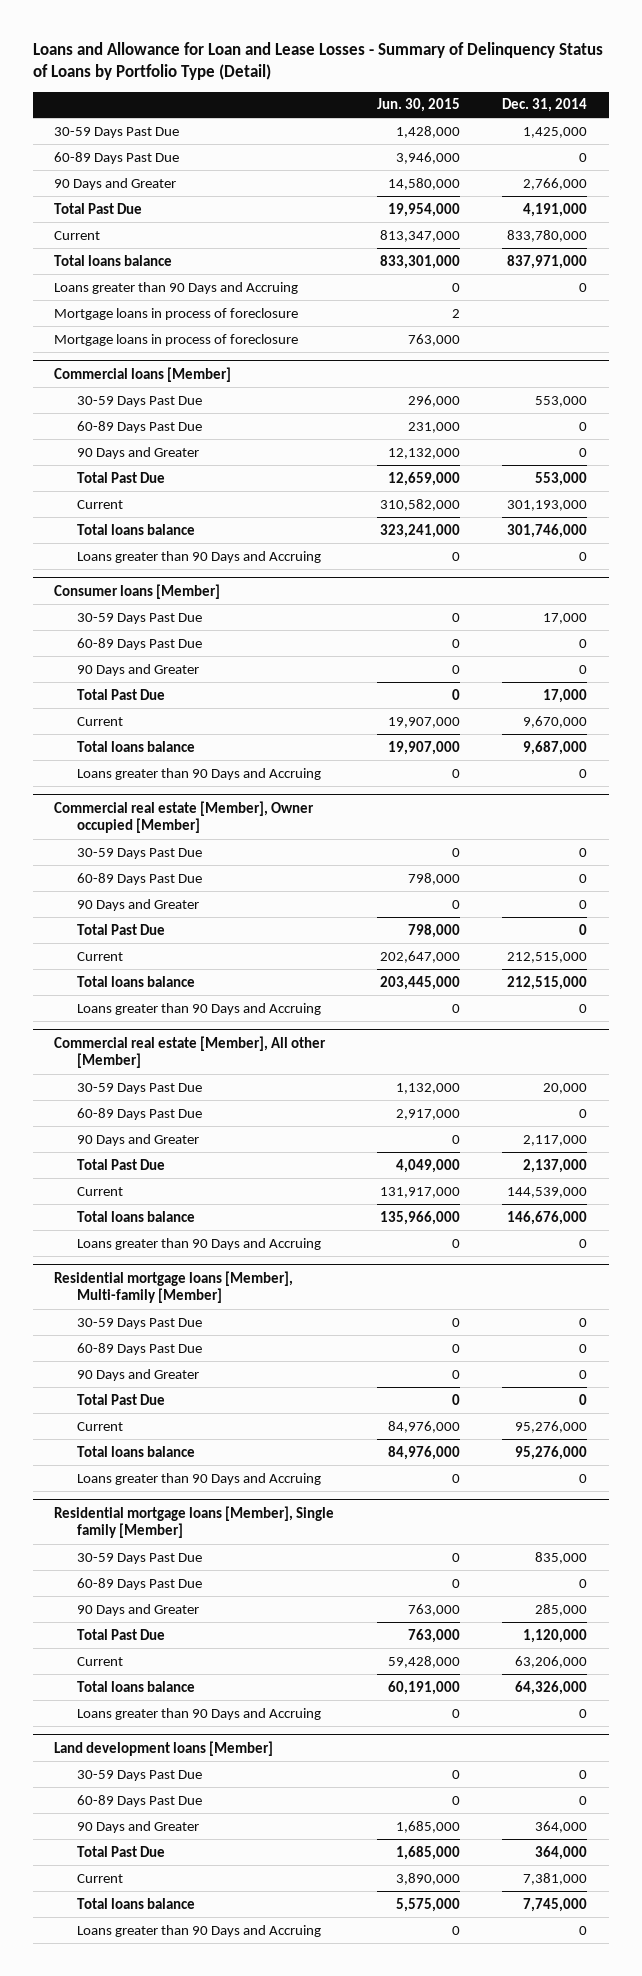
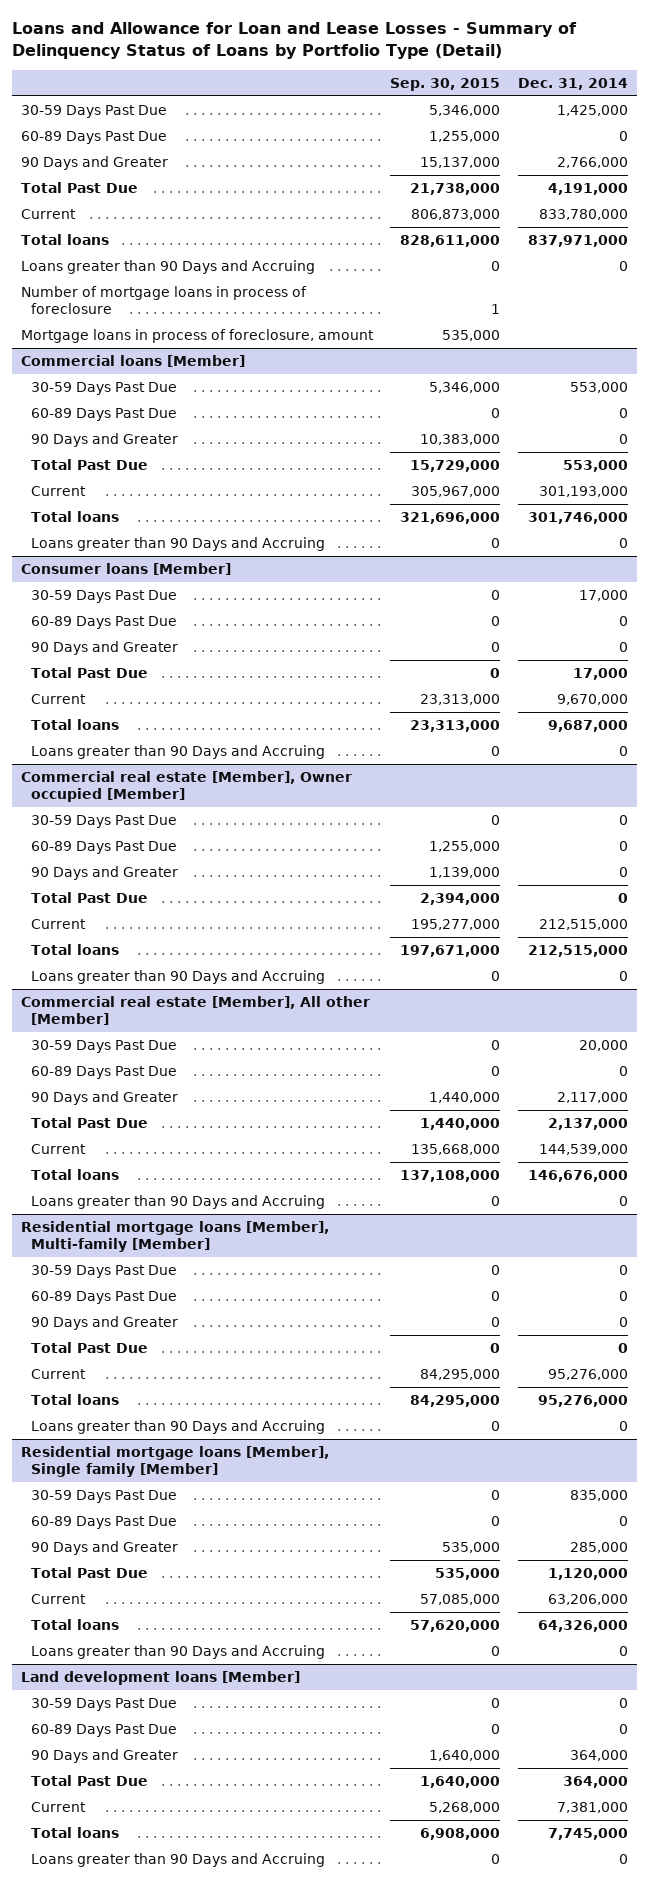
[376,98,460,113] Jun. 30, 2015 -> none
none -> [390,77,501,91] Sep. 30, 2015
[54,254,173,266] Total loans balance -> [20,234,109,246] Total loans
[54,307,299,320] Mortgage loans in process of foreclosure -> [20,286,307,315] Number of mortgage loans in process of foreclosure
[54,333,299,346] Mortgage loans in process of foreclosure -> [20,329,374,344] Mortgage loans in process of foreclosure, amount
[76,523,195,535] Total loans balance -> [30,511,119,523] Total loans
[76,740,195,752] Total loans balance -> [30,719,119,731] Total loans
[76,975,195,987] Total loans balance -> [30,944,119,956] Total loans
[76,1210,195,1222] Total loans balance -> [30,1169,119,1181] Total loans
[76,1445,195,1457] Total loans balance -> [30,1394,119,1406] Total loans
[76,1680,195,1692] Total loans balance -> [30,1619,119,1631] Total loans
[76,1897,195,1909] Total loans balance -> [30,1827,119,1839] Total loans

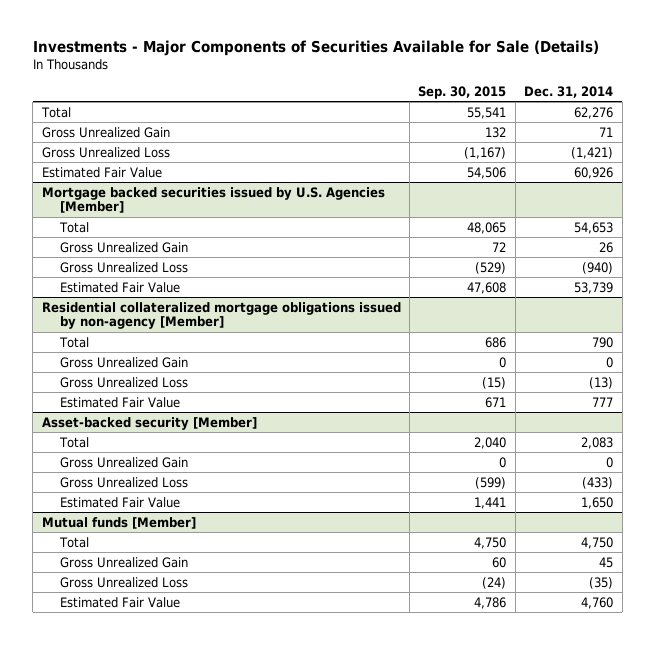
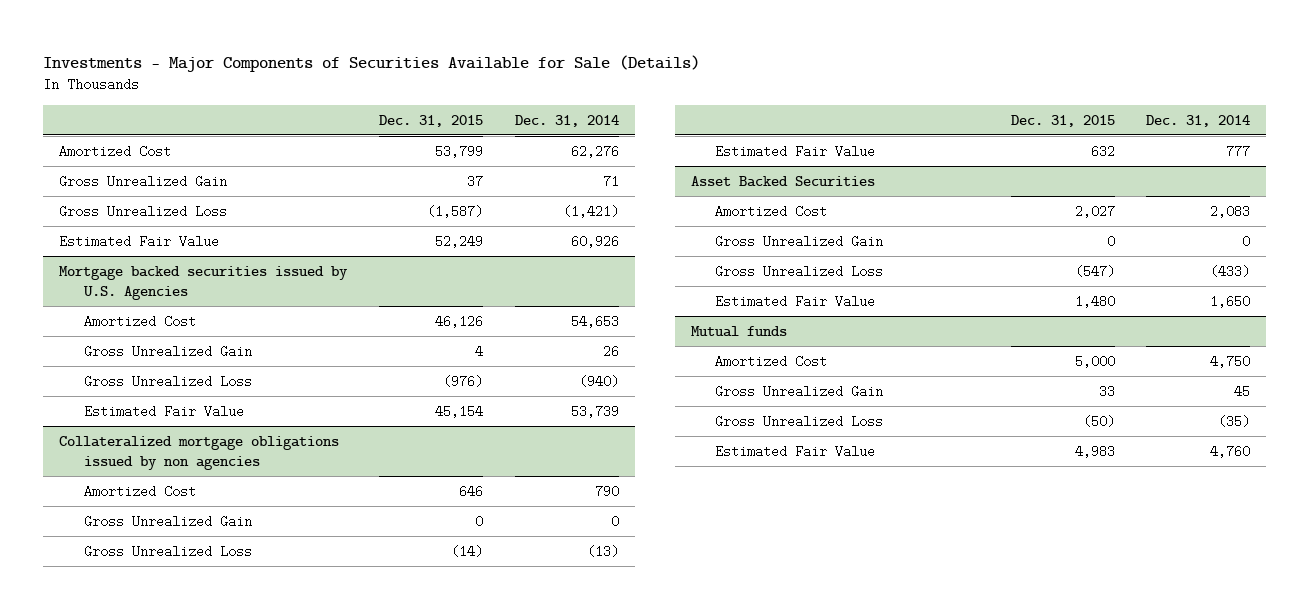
[418,85,507,99] Sep. 30, 2015 -> none
none -> [379,114,484,127] Dec. 31, 2015
[40,106,71,118] Total -> [59,144,172,158] Amortized Cost
[41,186,385,214] Mortgage backed securities issued by U.S. Agencies [Member] -> [59,265,349,301] Mortgage backed securities issued by U.S. Agencies
[58,221,89,233] Total -> [83,314,196,328] Amortized Cost
[41,301,401,330] Residential collateralized mortgage obligations issued by non-agency [Member] -> [59,435,340,471] Collateralized mortgage obligations issued by non agencies
[58,336,89,348] Total -> [83,484,196,498] Amortized Cost
[41,416,257,430] Asset-backed security [Member] -> [690,175,875,187] Asset Backed Securities
[58,436,89,448] Total -> [715,204,828,218] Amortized Cost
[41,516,196,529] Mutual funds [Member] -> [690,325,787,337] Mutual funds
[58,536,89,548] Total -> [715,354,828,368] Amortized Cost

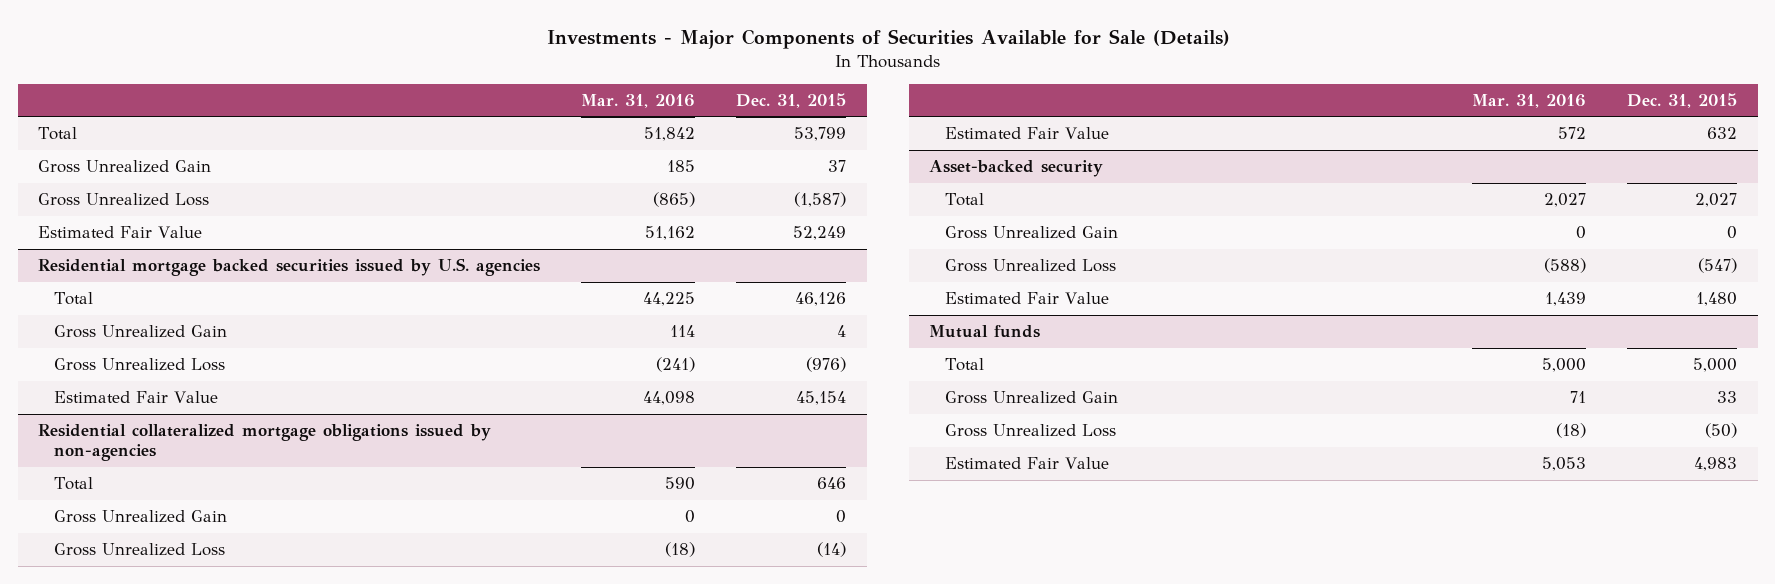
[515,114,620,127] Dec. 31, 2014 -> none
none -> [581,93,696,108] Mar. 31, 2016
[59,144,172,158] Amortized Cost -> [38,127,78,141] Total
[59,265,349,301] Mortgage backed securities issued by U.S. Agencies -> [38,258,541,277] Residential mortgage backed securities issued by U.S. agencies
[83,314,196,328] Amortized Cost -> [54,292,94,306] Total
[59,435,340,471] Collateralized mortgage obligations issued by non agencies -> [38,424,492,462] Residential collateralized mortgage obligations issued by non-agencies
[83,484,196,498] Amortized Cost -> [54,477,94,491] Total
[690,175,875,187] Asset Backed Securities -> [929,160,1104,178] Asset-backed security
[715,204,828,218] Amortized Cost -> [945,193,985,207] Total
[715,354,828,368] Amortized Cost -> [945,358,985,372] Total

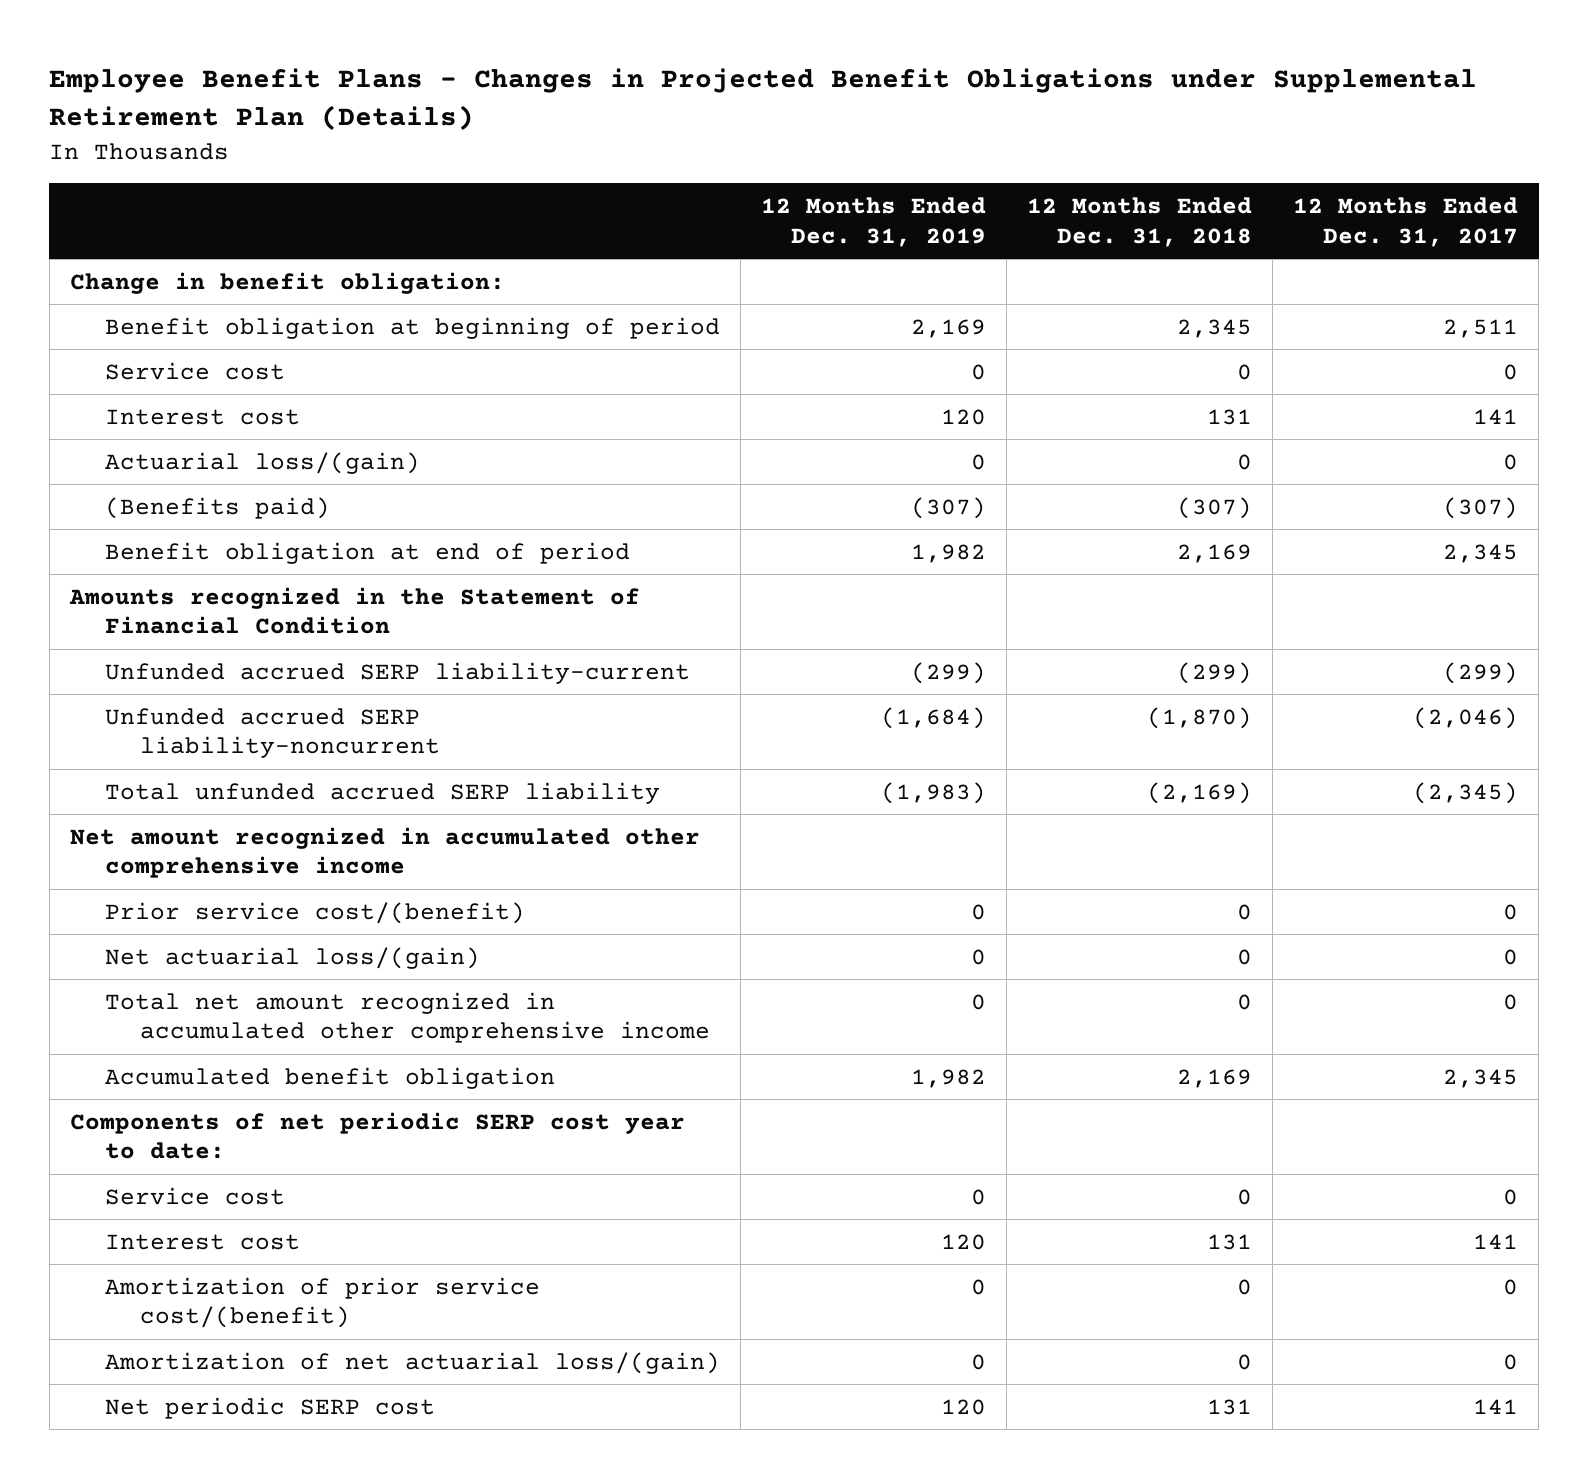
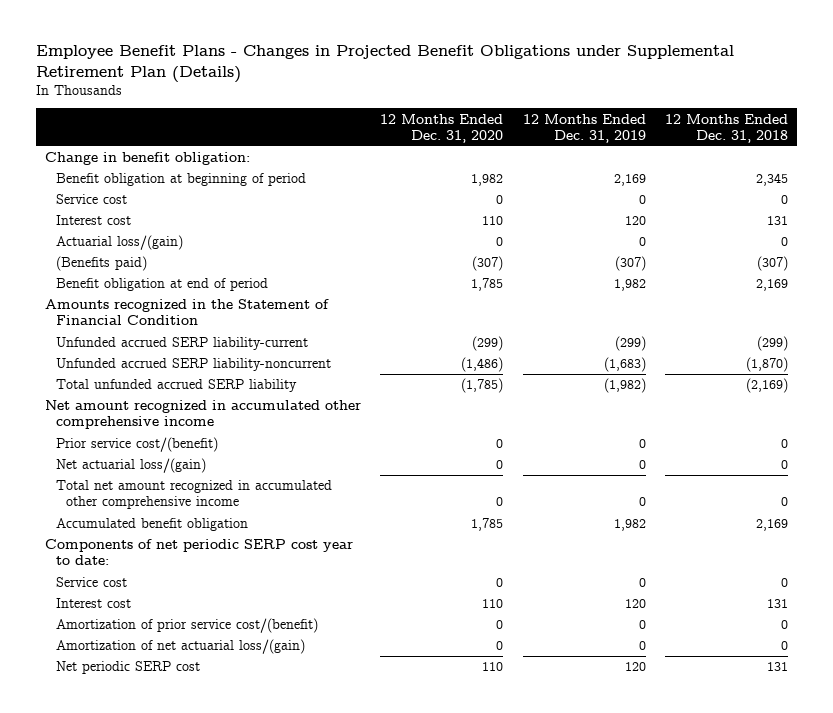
[1293,196,1519,247] 12 Months Ended Dec. 31, 2017 -> none
none -> [380,113,504,143] 12 Months Ended Dec. 31, 2020
[880,706,986,729] (1,684) -> [603,357,646,373] (1,683)
[880,781,986,804] (1,983) -> [603,378,646,394] (1,982)

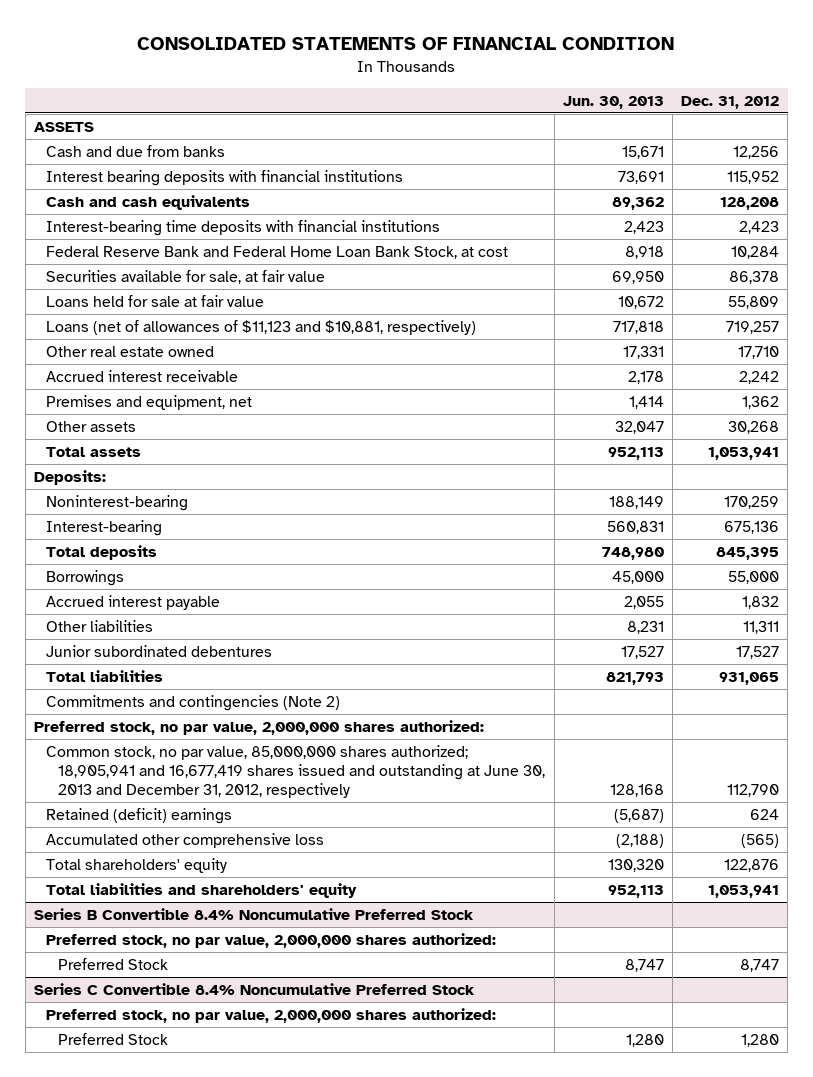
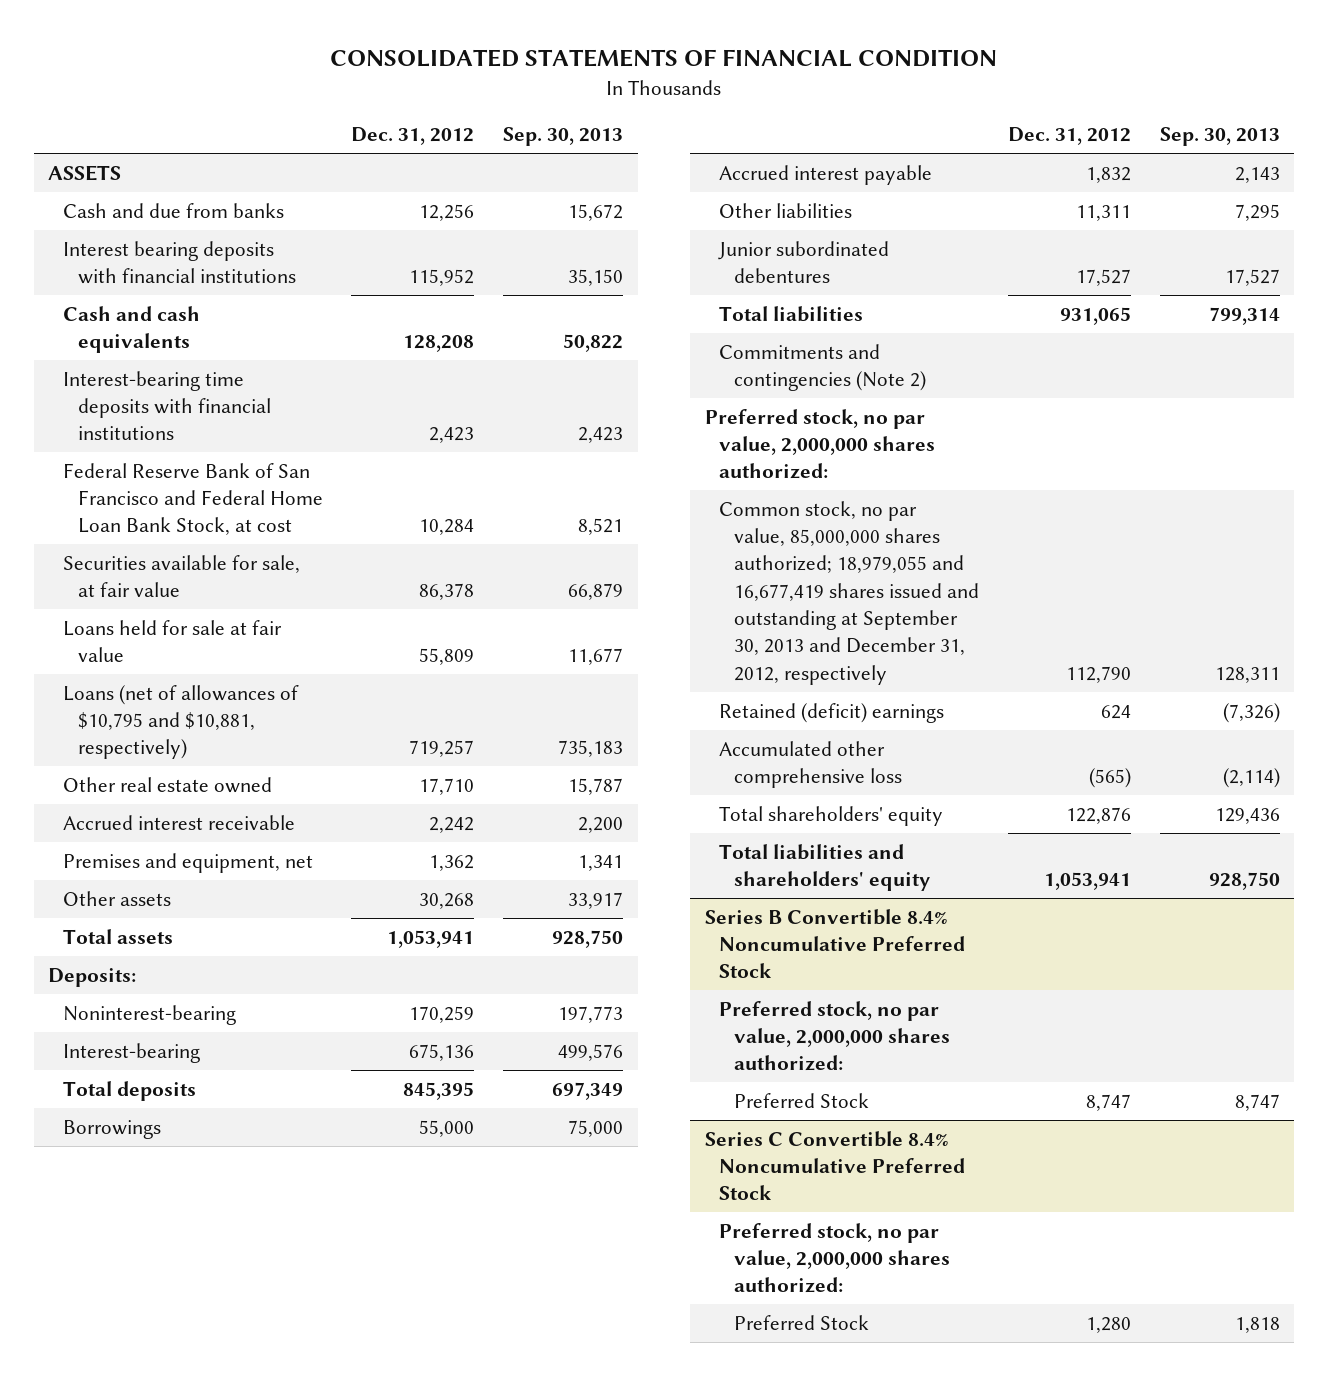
[562,95,664,109] Jun. 30, 2013 -> none
none -> [503,127,624,147] Sep. 30, 2013
[46,245,509,259] Federal Reserve Bank and Federal Home Loan Bank Stock, at cost -> [62,462,323,536] Federal Reserve Bank of San Francisco and Federal Home Loan Bank Stock, at cost
[46,319,477,335] Loans (net of allowances of $11,123 and $10,881, respectively) -> [62,684,299,760] Loans (net of allowances of $10,795 and $10,881, respectively)
[46,744,546,798] Common stock, no par value, 85,000,000 shares authorized; 18,905,941 and 16,677,419 shares issued and outstanding at June 30, 2013 and December 31, 2012, respectively -> [719,500,980,685] Common stock, no par value, 85,000,000 shares authorized; 18,979,055 and 16,677,419 shares issued and outstanding at September 30, 2013 and December 31, 2012, respectively

